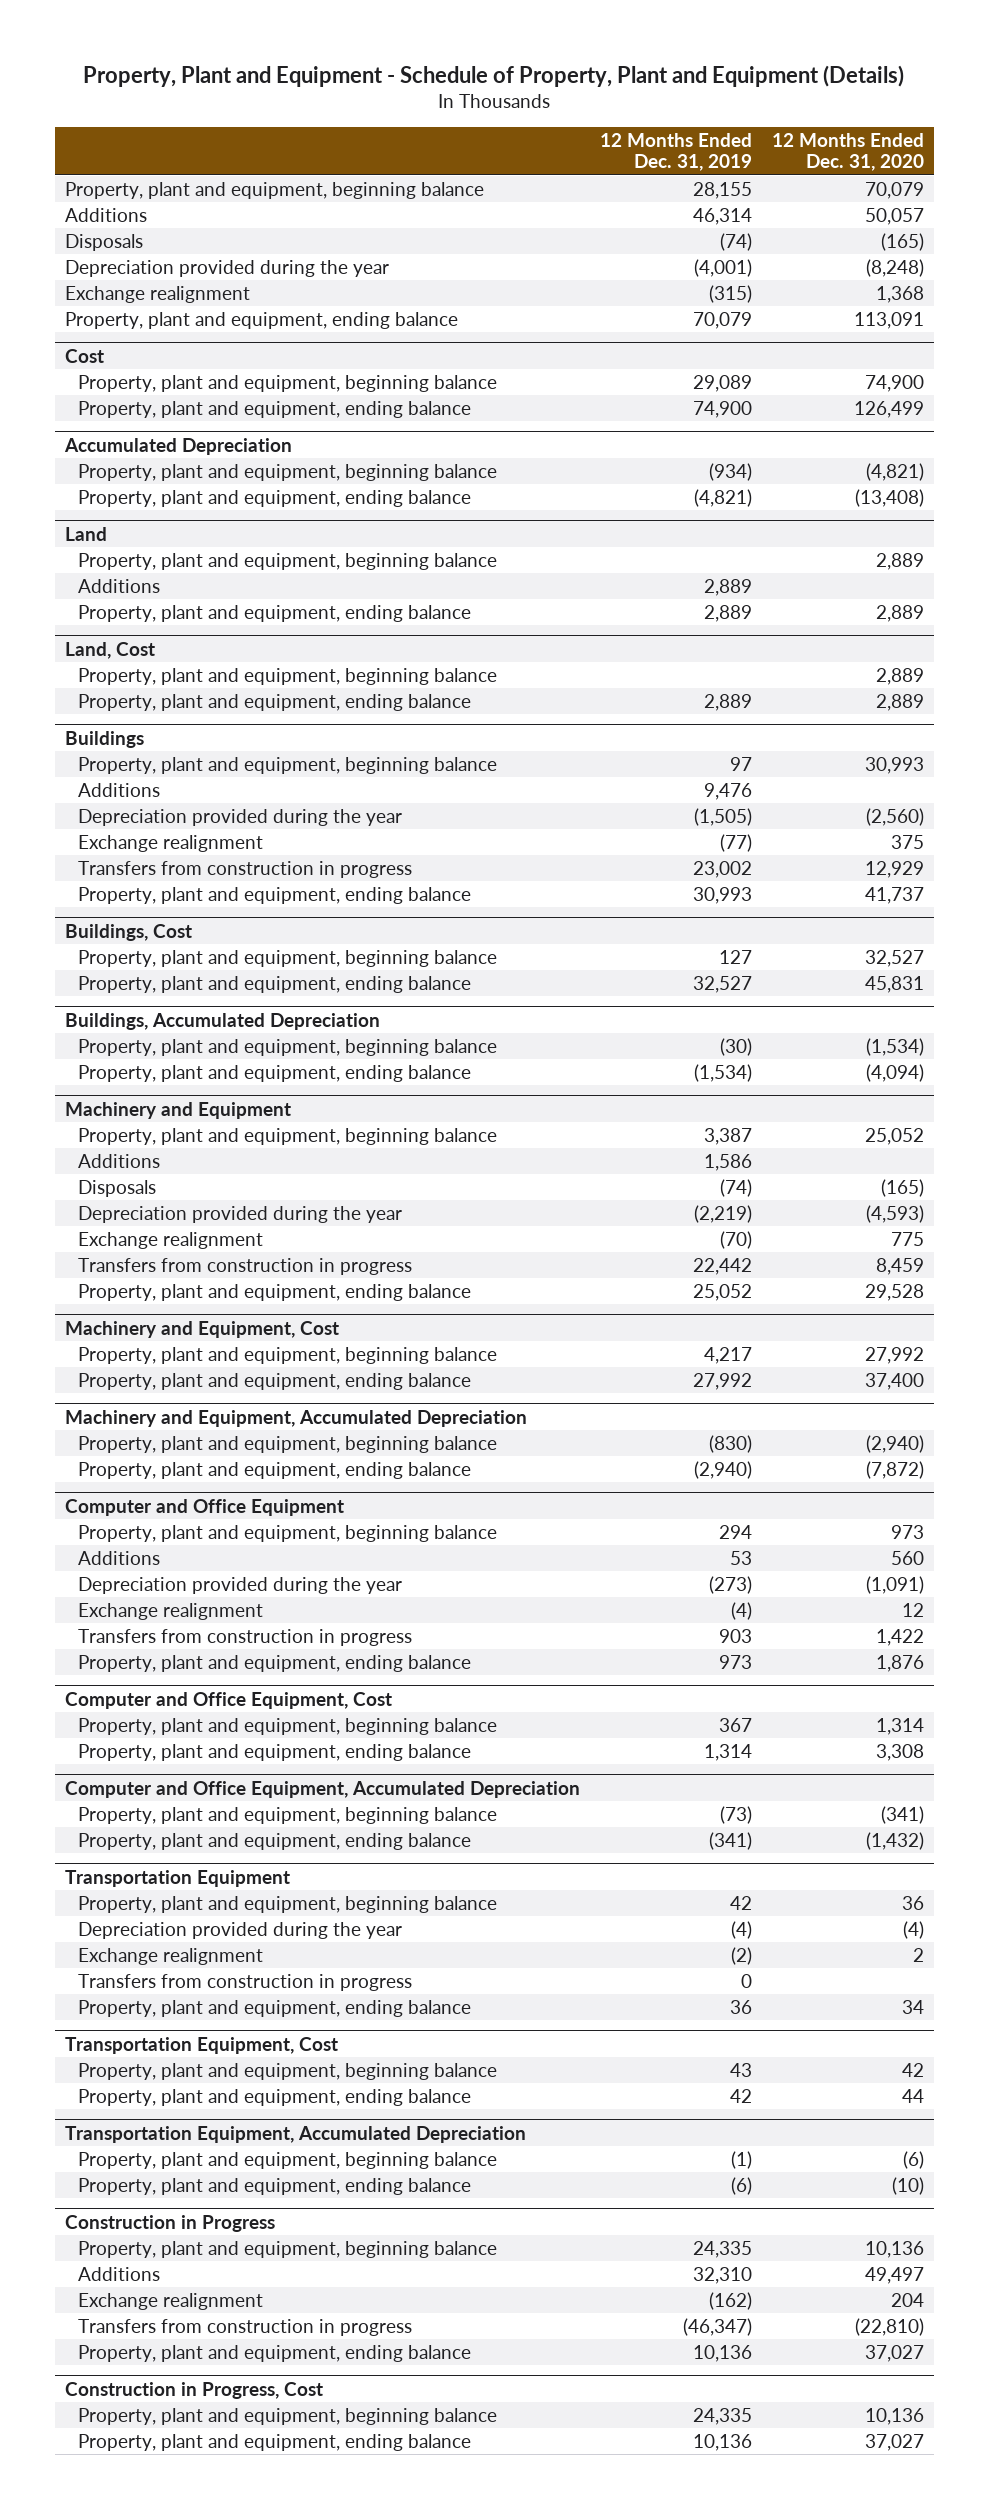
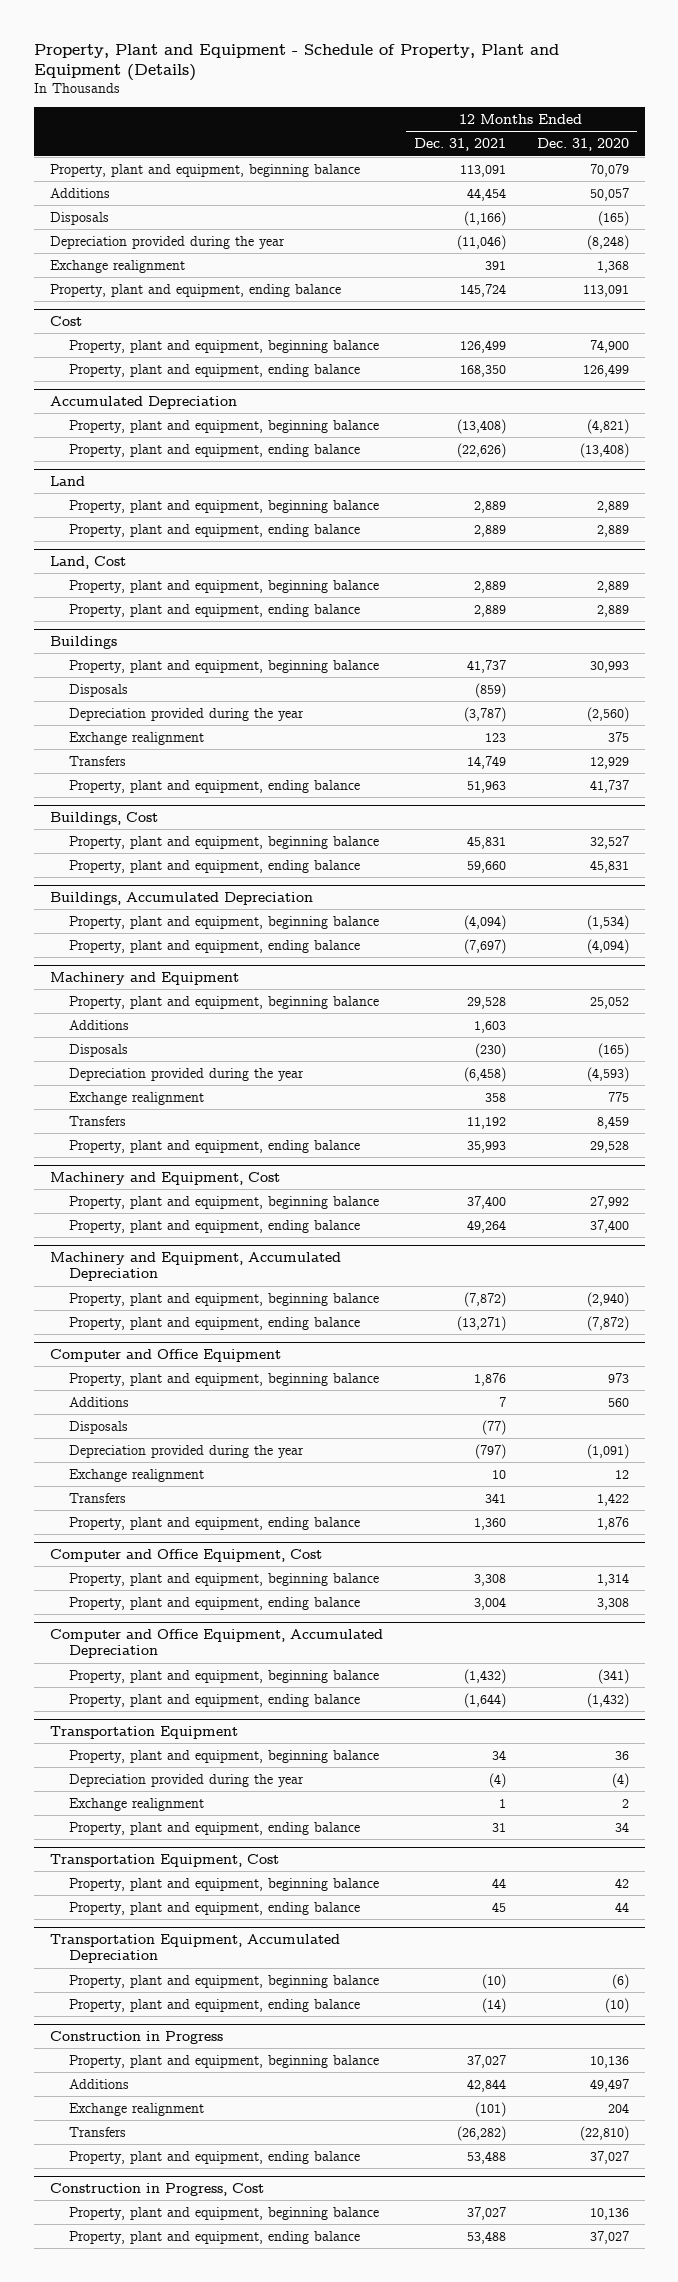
[599,132,752,172] 12 Months Ended Dec. 31, 2019 -> none
none -> [413,138,506,152] Dec. 31, 2021
[77,578,160,593] Additions -> none
[77,782,160,797] Additions -> none
none -> [69,683,129,697] Disposals
[77,860,412,878] Transfers from construction in progress -> [69,755,127,766] Transfers
[77,1257,412,1275] Transfers from construction in progress -> [69,1115,127,1126] Transfers
none -> [69,1420,129,1434] Disposals
[77,1628,412,1646] Transfers from construction in progress -> [69,1492,127,1503] Transfers
[77,1973,412,1991] Transfers from construction in progress -> none
[77,2318,412,2336] Transfers from construction in progress -> [69,2126,127,2137] Transfers

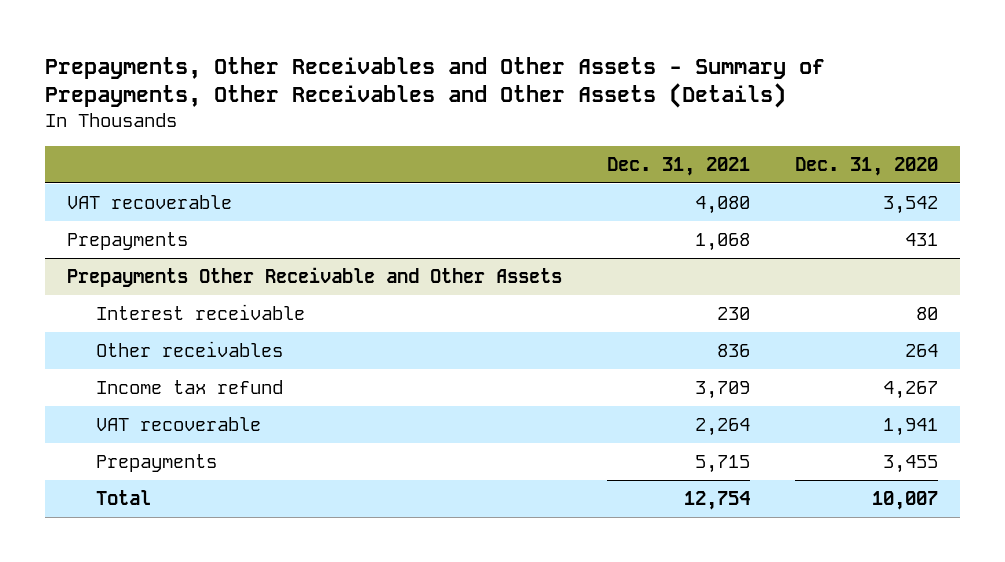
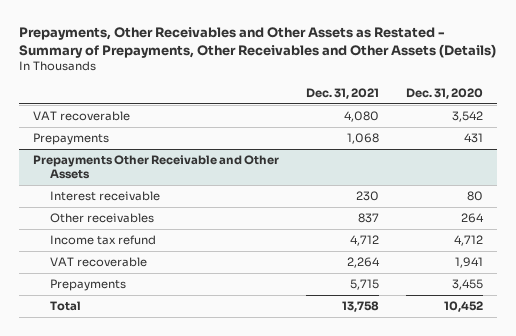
[44,56,825,109] Prepayments, Other Receivables and Other Assets - Summary of Prepayments, Other Receivables and Other Assets (Details) -> [19,27,497,58] Prepayments, Other Receivables and Other Assets as Restated - Summary of Prepayments, Other Receivables and Other Assets (Details)
[717,343,751,357] 836 -> [357,213,379,224] 837
[695,380,751,399] 3,709 -> [349,235,379,247] 4,712
[882,380,938,399] 4,267 -> [454,235,484,247] 4,712
[684,490,751,510] 12,754 -> [341,301,379,313] 13,758
[871,490,938,510] 10,007 -> [444,301,484,313] 10,452

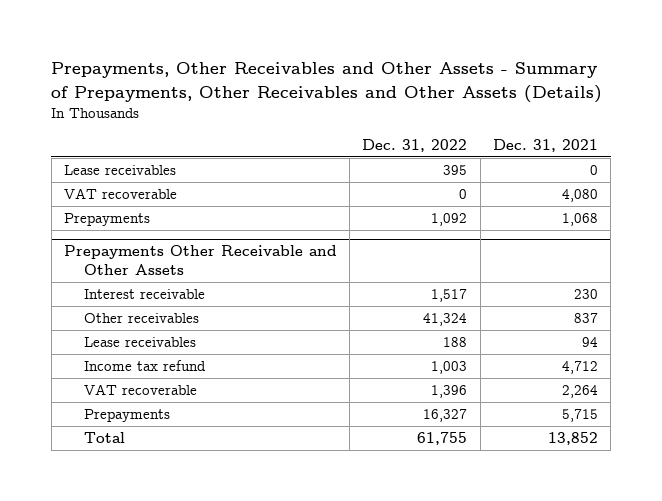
[19,27,497,58] Prepayments, Other Receivables and Other Assets as Restated - Summary of Prepayments, Other Receivables and Other Assets (Details) -> [51,62,603,103] Prepayments, Other Receivables and Other Assets - Summary of Prepayments, Other Receivables and Other Assets (Details)
[406,87,484,99] Dec. 31, 2020 -> none
none -> [362,138,468,152] Dec. 31, 2022
none -> [63,164,176,175] Lease receivables
none -> [83,336,196,347] Lease receivables
[341,301,379,313] 13,758 -> [547,431,598,445] 13,852

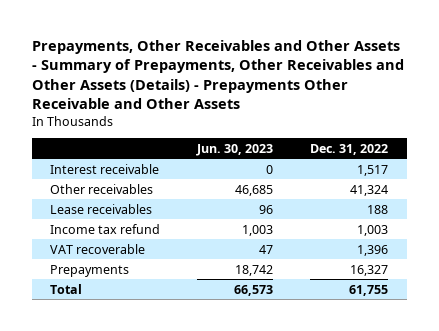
[51,62,603,103] Prepayments, Other Receivables and Other Assets - Summary of Prepayments, Other Receivables and Other Assets (Details) -> [31,39,404,109] Prepayments, Other Receivables and Other Assets - Summary of Prepayments, Other Receivables and Other Assets (Details) - Prepayments Other Receivable and Other Assets
[492,138,598,152] Dec. 31, 2021 -> none
none -> [196,143,274,156] Jun. 30, 2023
[63,164,176,175] Lease receivables -> none
[63,187,177,199] VAT recoverable -> none
[63,212,150,226] Prepayments -> none
[63,245,337,275] Prepayments Other Receivable and Other Assets -> none

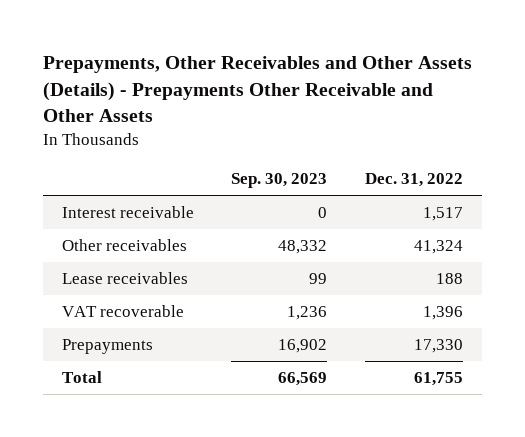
[31,39,404,109] Prepayments, Other Receivables and Other Assets - Summary of Prepayments, Other Receivables and Other Assets (Details) - Prepayments Other Receivable and Other Assets -> [42,56,472,123] Prepayments, Other Receivables and Other Assets (Details) - Prepayments Other Receivable and Other Assets
[196,143,274,156] Jun. 30, 2023 -> none
none -> [231,173,328,189] Sep. 30, 2023
[50,223,161,234] Income tax refund -> none
[350,264,389,276] 16,327 -> [414,339,464,354] 17,330

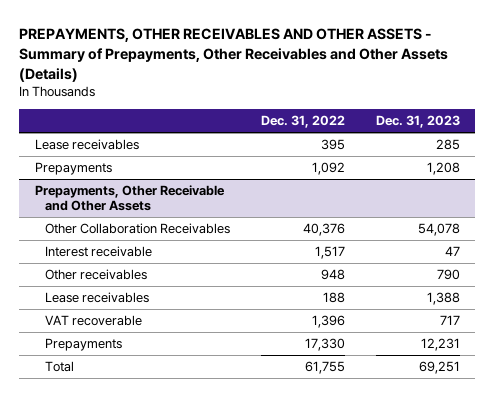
[42,56,472,123] Prepayments, Other Receivables and Other Assets (Details) - Prepayments Other Receivable and Other Assets -> [19,28,449,83] PREPAYMENTS, OTHER RECEIVABLES AND OTHER ASSETS - Summary of Prepayments, Other Receivables and Other Assets (Details)
[231,173,328,189] Sep. 30, 2023 -> none
none -> [375,115,460,129] Dec. 31, 2023
none -> [34,139,139,151] Lease receivables
none -> [34,162,112,176] Prepayments
none -> [34,185,225,212] Prepayments, Other Receivable and Other Assets
none -> [45,223,231,235] Other Collaboration Receivables
[414,240,464,255] 41,324 -> [320,269,345,281] 948

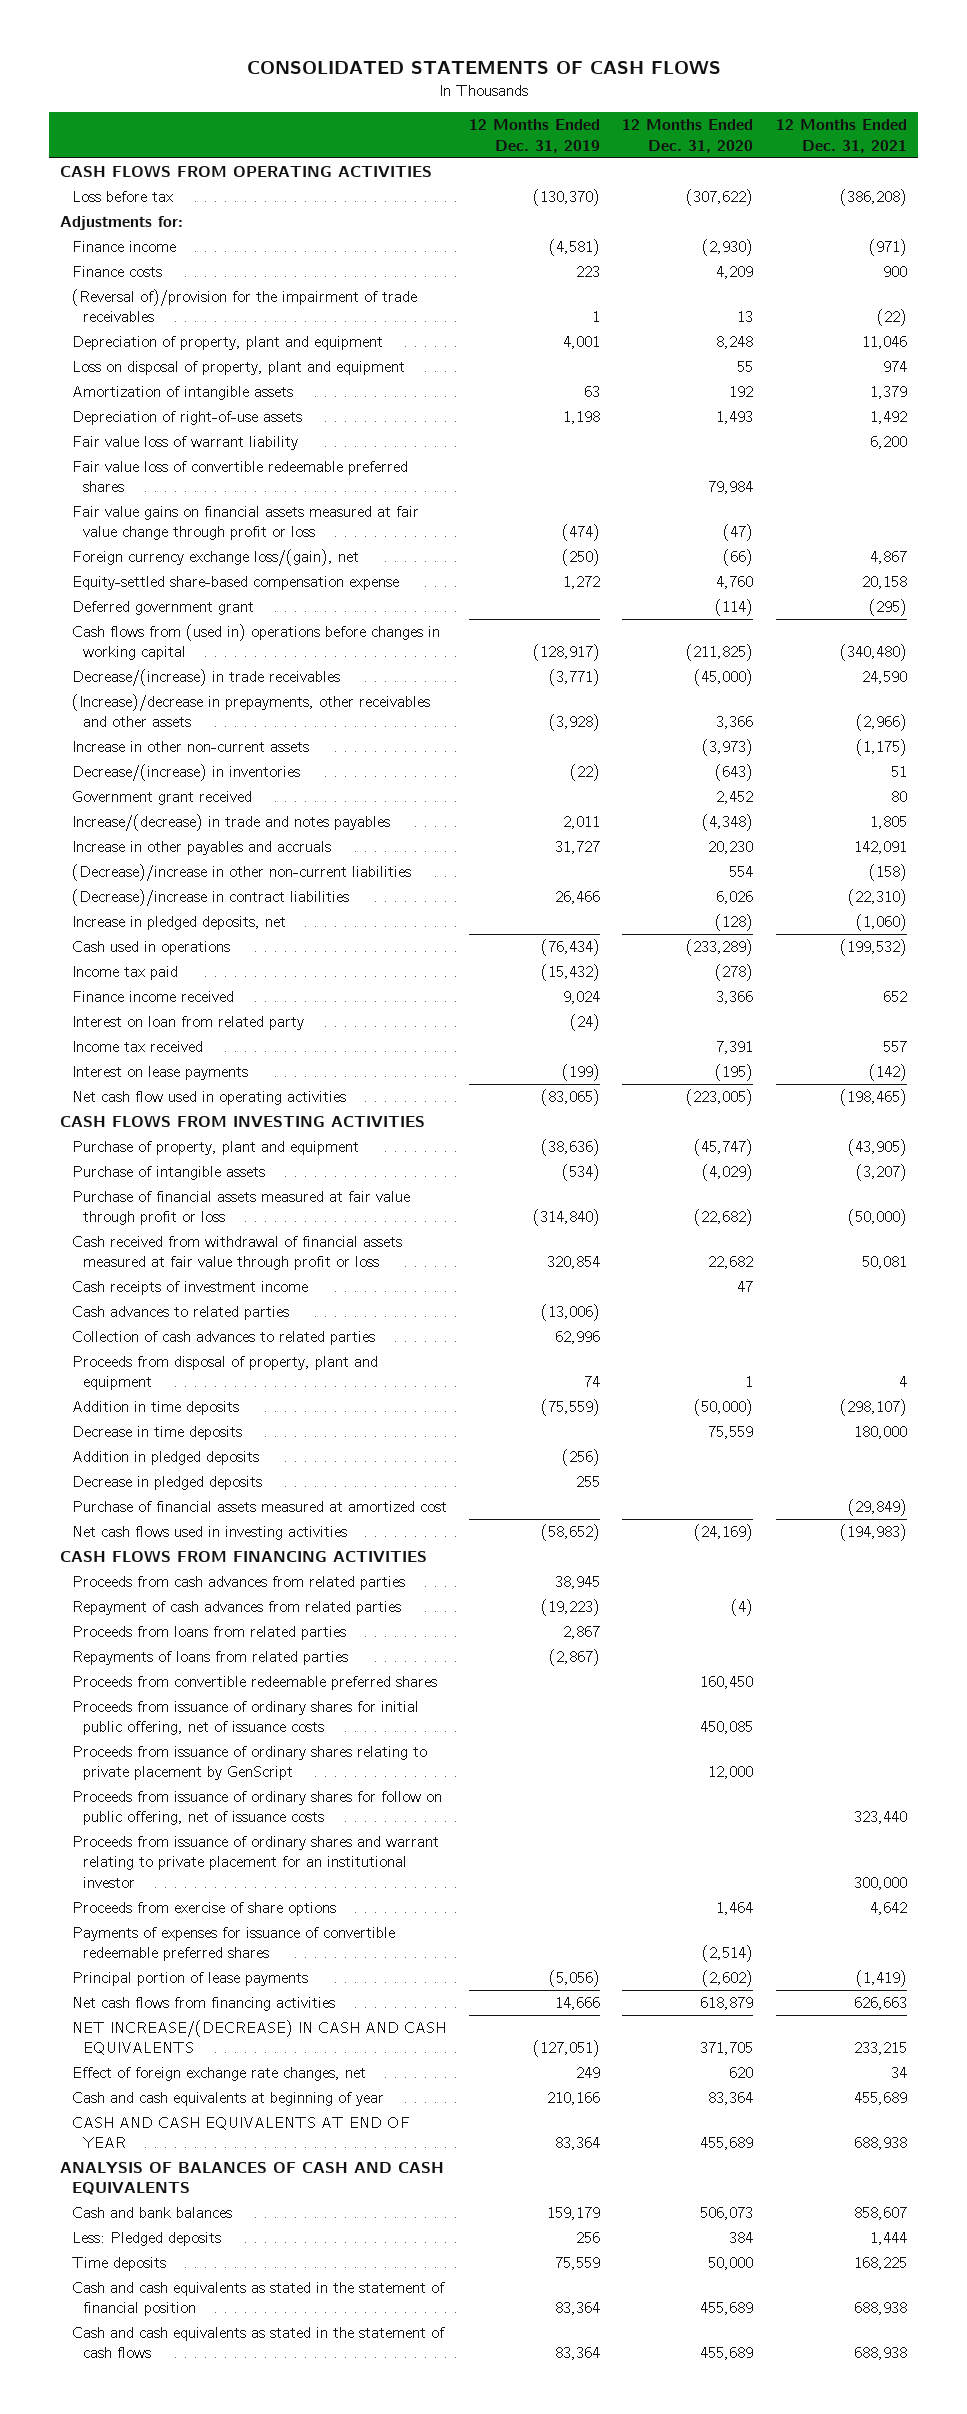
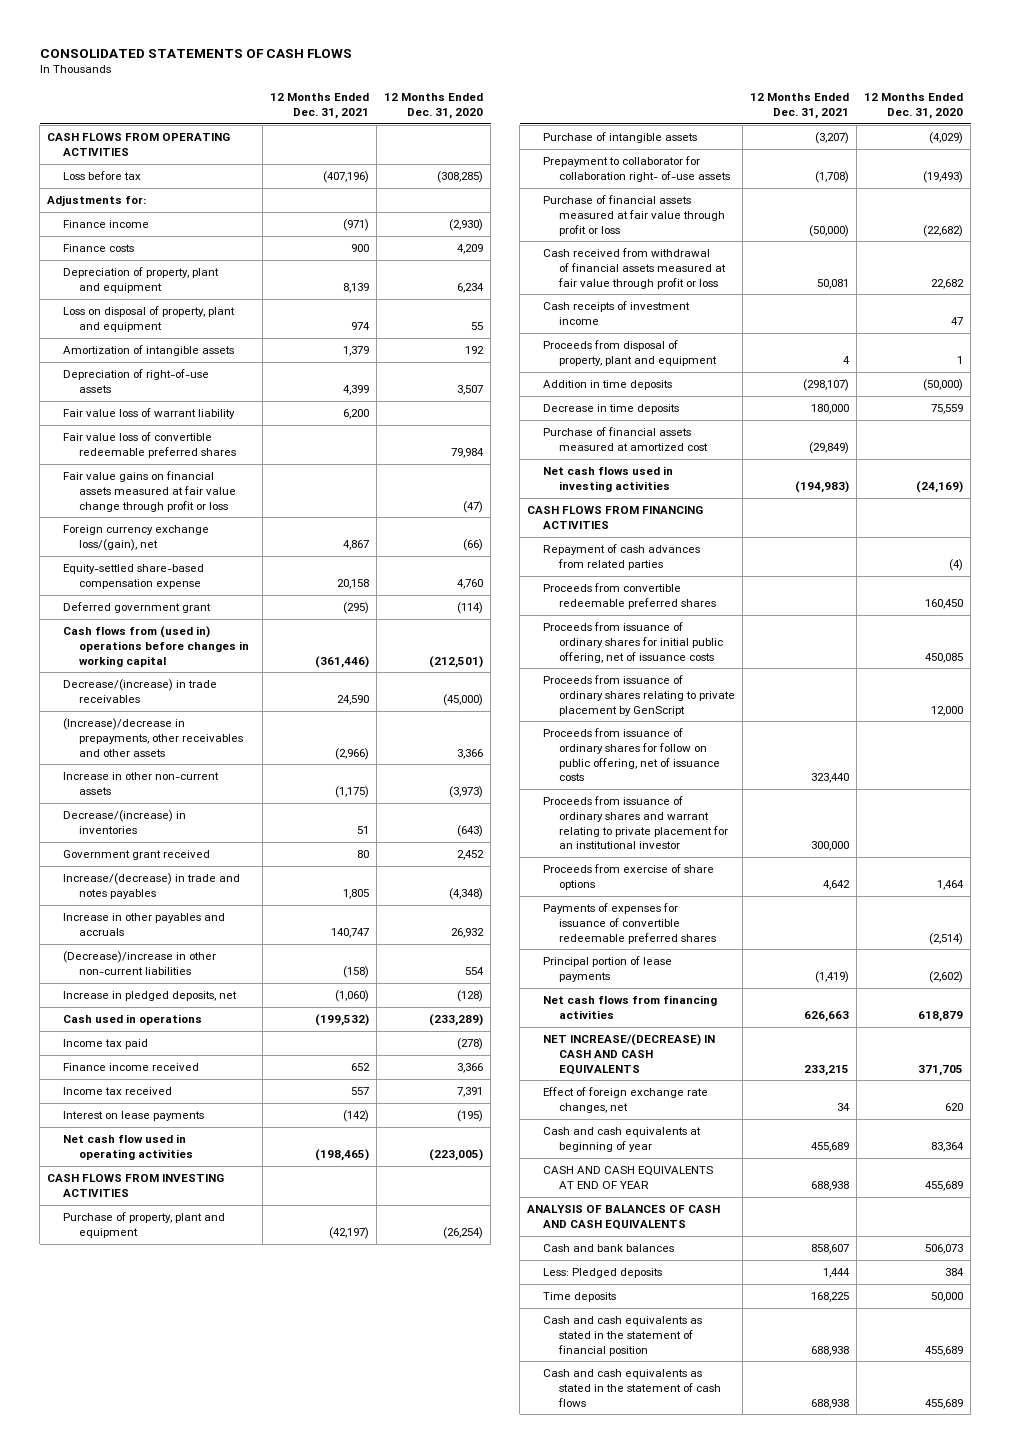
[469,119,601,153] 12 Months Ended Dec. 31, 2019 -> none
[686,189,754,207] (307,622) -> [437,171,484,184] (308,285)
[839,189,907,207] (386,208) -> [323,171,370,184] (407,196)
[71,289,417,323] (Reversal of)/provision for the impairment of trade receivables -> none
[716,336,754,350] 8,248 -> [457,282,485,293] 6,234
[861,336,907,350] 11,046 -> [343,282,370,293] 8,139
[716,411,754,425] 1,493 -> [457,384,484,395] 3,507
[869,411,907,425] 1,492 -> [343,384,370,395] 4,399
[686,644,754,662] (211,825) -> [429,655,484,668] (212,501)
[839,644,907,662] (340,480) -> [315,655,370,668] (361,446)
[708,841,754,855] 20,230 -> [451,927,485,938] 26,932
[853,841,907,855] 142,091 -> [331,927,370,938] 140,747
[71,889,349,907] (Decrease)/increase in contract liabilities -> none
[71,1016,304,1031] Interest on loan from related party -> none
[694,1139,754,1157] (45,747) -> [443,1226,484,1239] (26,254)
[847,1139,907,1157] (43,905) -> [329,1226,370,1239] (42,197)
none -> [543,156,731,182] Prepayment to collaborator for collaboration right- of-use assets
[71,1306,289,1321] Cash advances to related parties -> none
[71,1331,375,1346] Collection of cash advances to related parties -> none
[71,1451,259,1466] Addition in pledged deposits -> none
[71,1476,262,1491] Decrease in pledged deposits -> none
[71,1576,405,1591] Proceeds from cash advances from related parties -> none
[71,1626,346,1641] Proceeds from loans from related parties -> none
[71,1651,348,1666] Repayments of loans from related parties -> none

